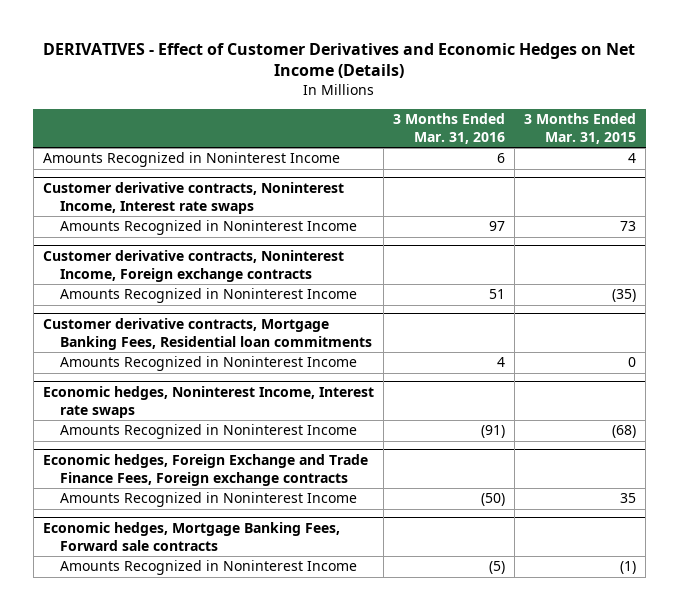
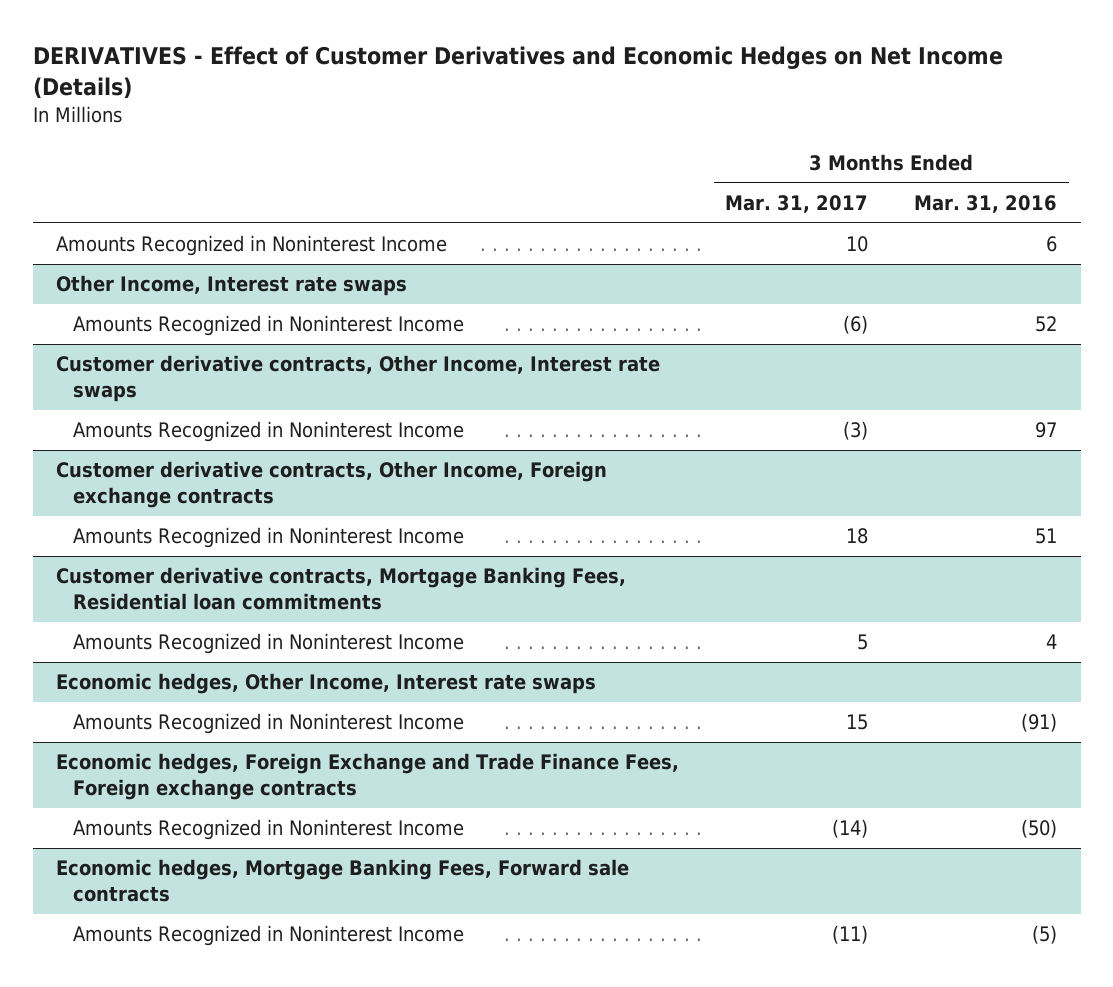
[523,113,636,144] 3 Months Ended Mar. 31, 2015 -> none
none -> [725,194,869,213] Mar. 31, 2017
none -> [56,275,408,297] Other Income, Interest rate swaps
none -> [73,315,465,337] Amounts Recognized in Noninterest Income
[42,182,344,214] Customer derivative contracts, Noninterest Income, Interest rate swaps -> [56,355,661,403] Customer derivative contracts, Other Income, Interest rate swaps
[42,250,344,282] Customer derivative contracts, Noninterest Income, Foreign exchange contracts -> [56,461,608,509] Customer derivative contracts, Other Income, Foreign exchange contracts
[42,386,374,418] Economic hedges, Noninterest Income, Interest rate swaps -> [56,673,597,695] Economic hedges, Other Income, Interest rate swaps

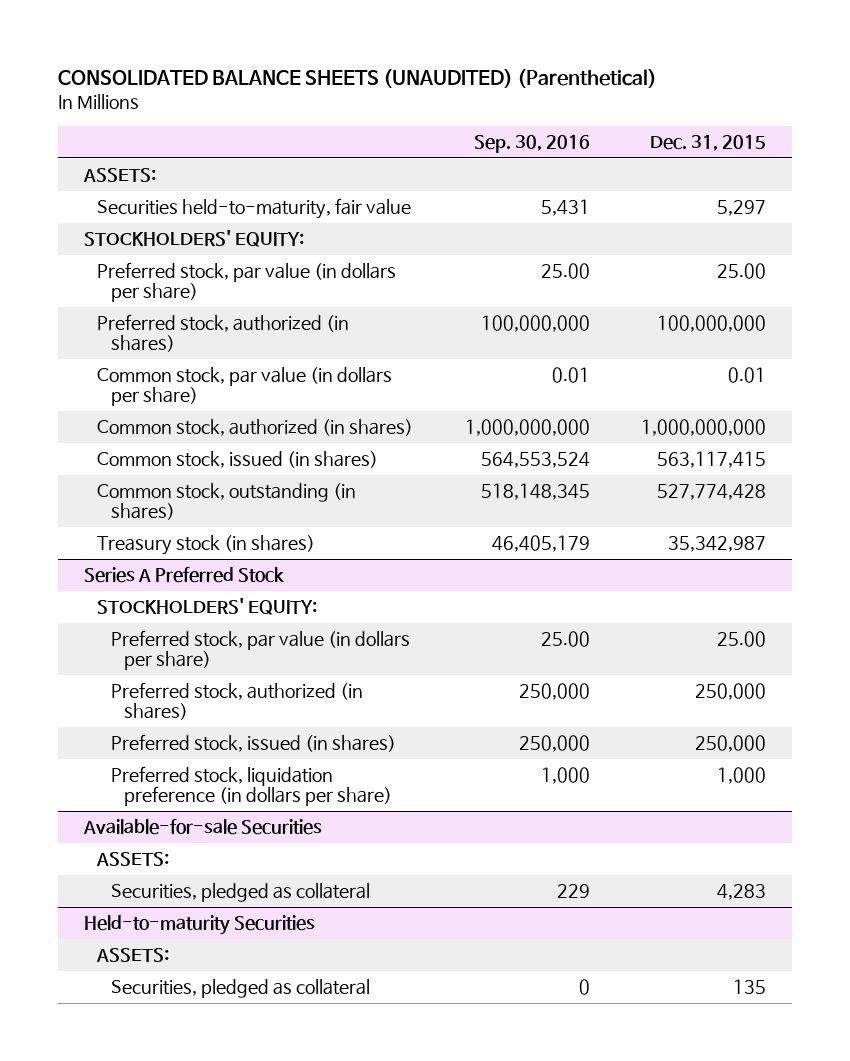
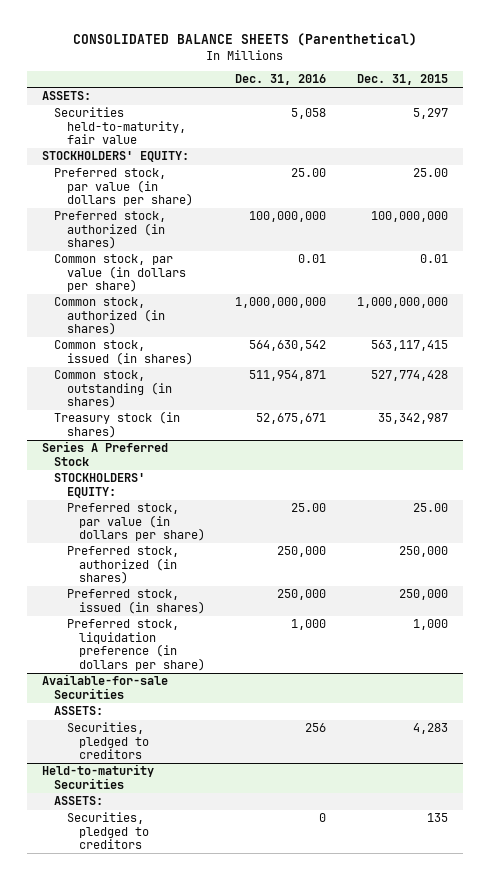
[57,68,657,88] CONSOLIDATED BALANCE SHEETS (UNAUDITED) (Parenthetical) -> [72,33,417,47] CONSOLIDATED BALANCE SHEETS (Parenthetical)
[473,134,590,153] Sep. 30, 2016 -> none
none -> [235,74,327,86] Dec. 31, 2016
[110,883,370,903] Securities, pledged as collateral -> [66,722,149,760] Securities, pledged to creditors
[110,979,370,999] Securities, pledged as collateral -> [66,812,149,850] Securities, pledged to creditors

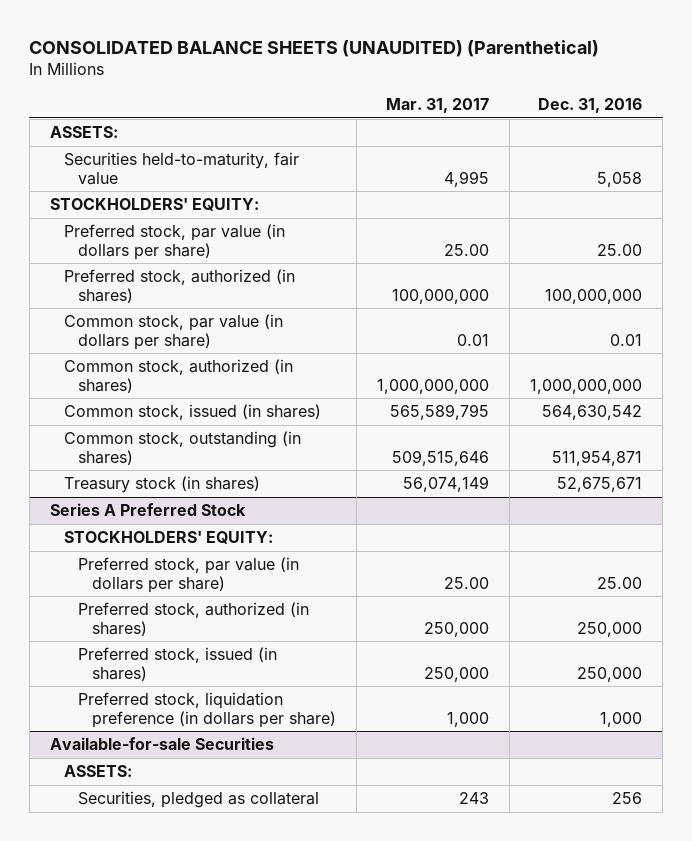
[72,33,417,47] CONSOLIDATED BALANCE SHEETS (Parenthetical) -> [29,39,600,57] CONSOLIDATED BALANCE SHEETS (UNAUDITED) (Parenthetical)
[356,74,448,86] Dec. 31, 2015 -> none
none -> [385,98,489,114] Mar. 31, 2017
[41,764,154,789] Held-to-maturity Securities -> none
[54,796,104,806] ASSETS: -> none
[66,812,149,850] Securities, pledged to creditors -> none
[66,722,149,760] Securities, pledged to creditors -> [77,791,319,809] Securities, pledged as collateral

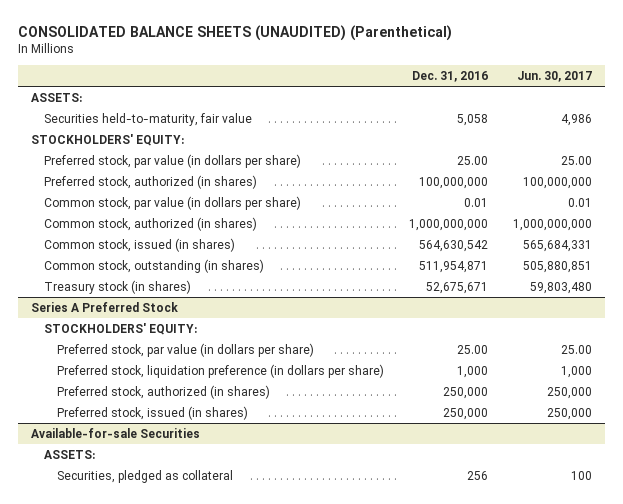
[385,98,489,114] Mar. 31, 2017 -> none
none -> [517,70,593,82] Jun. 30, 2017
[77,692,336,728] Preferred stock, liquidation preference (in dollars per share) -> [56,363,384,378] Preferred stock, liquidation preference (in dollars per share)

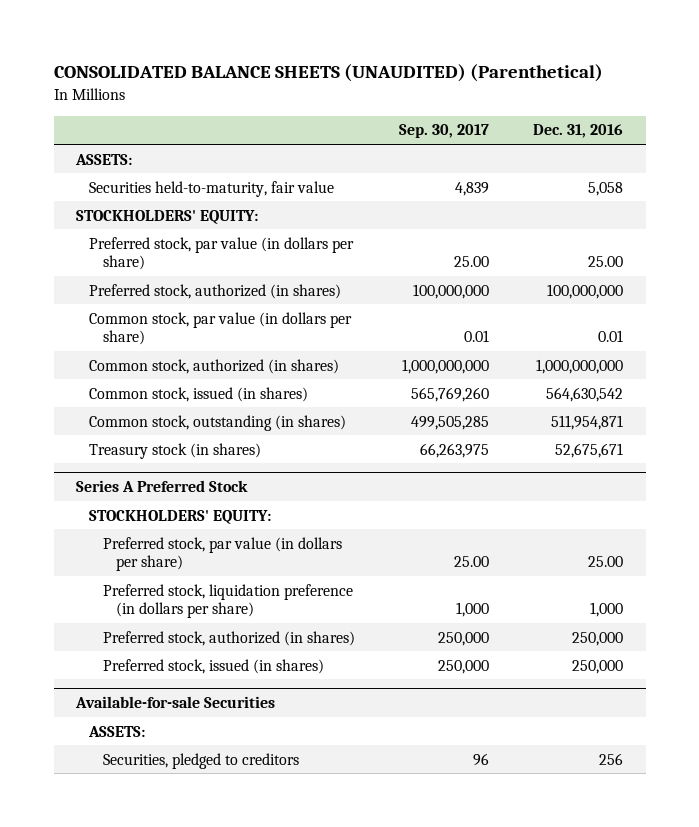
[517,70,593,82] Jun. 30, 2017 -> none
none -> [399,124,490,139] Sep. 30, 2017
[56,469,233,483] Securities, pledged as collateral -> [102,752,299,769] Securities, pledged to creditors

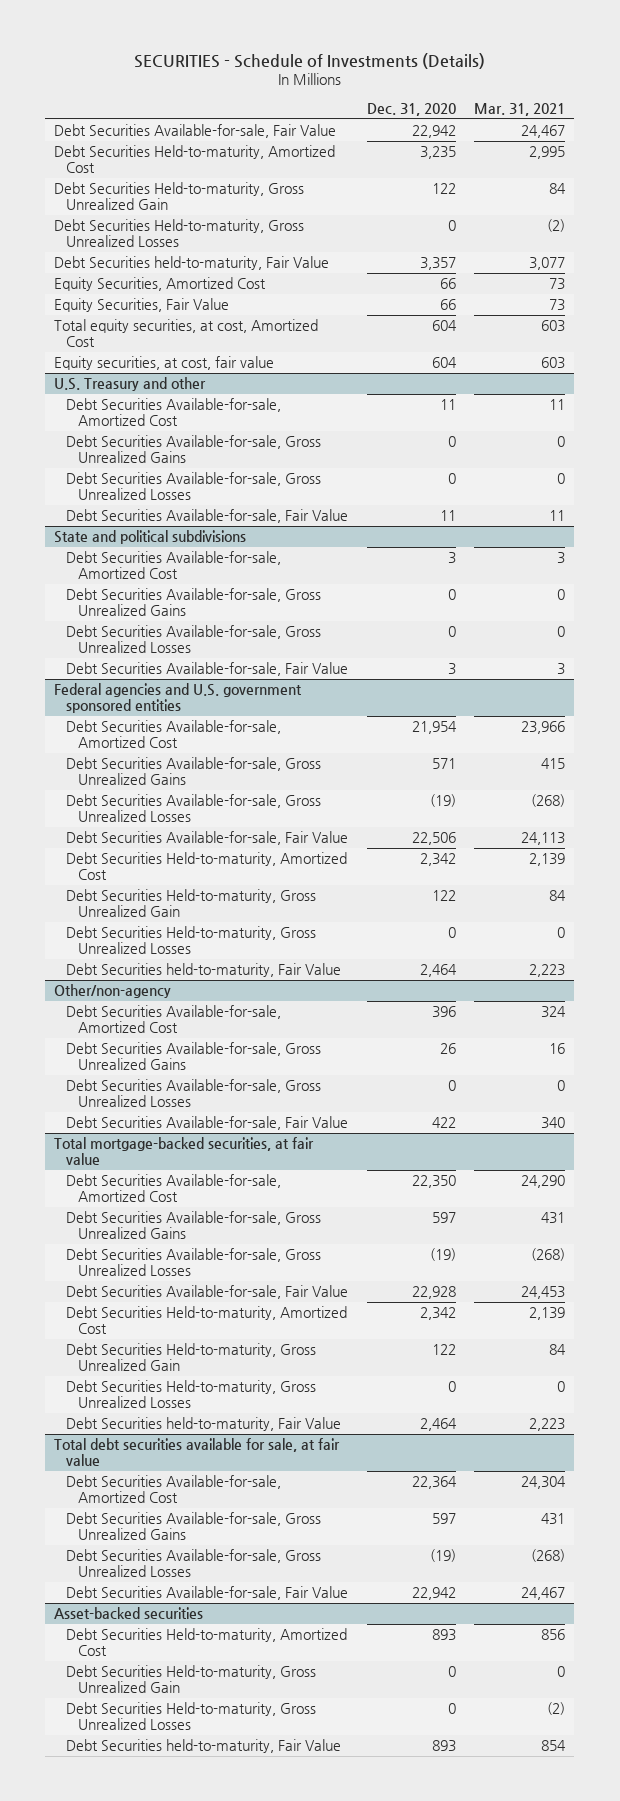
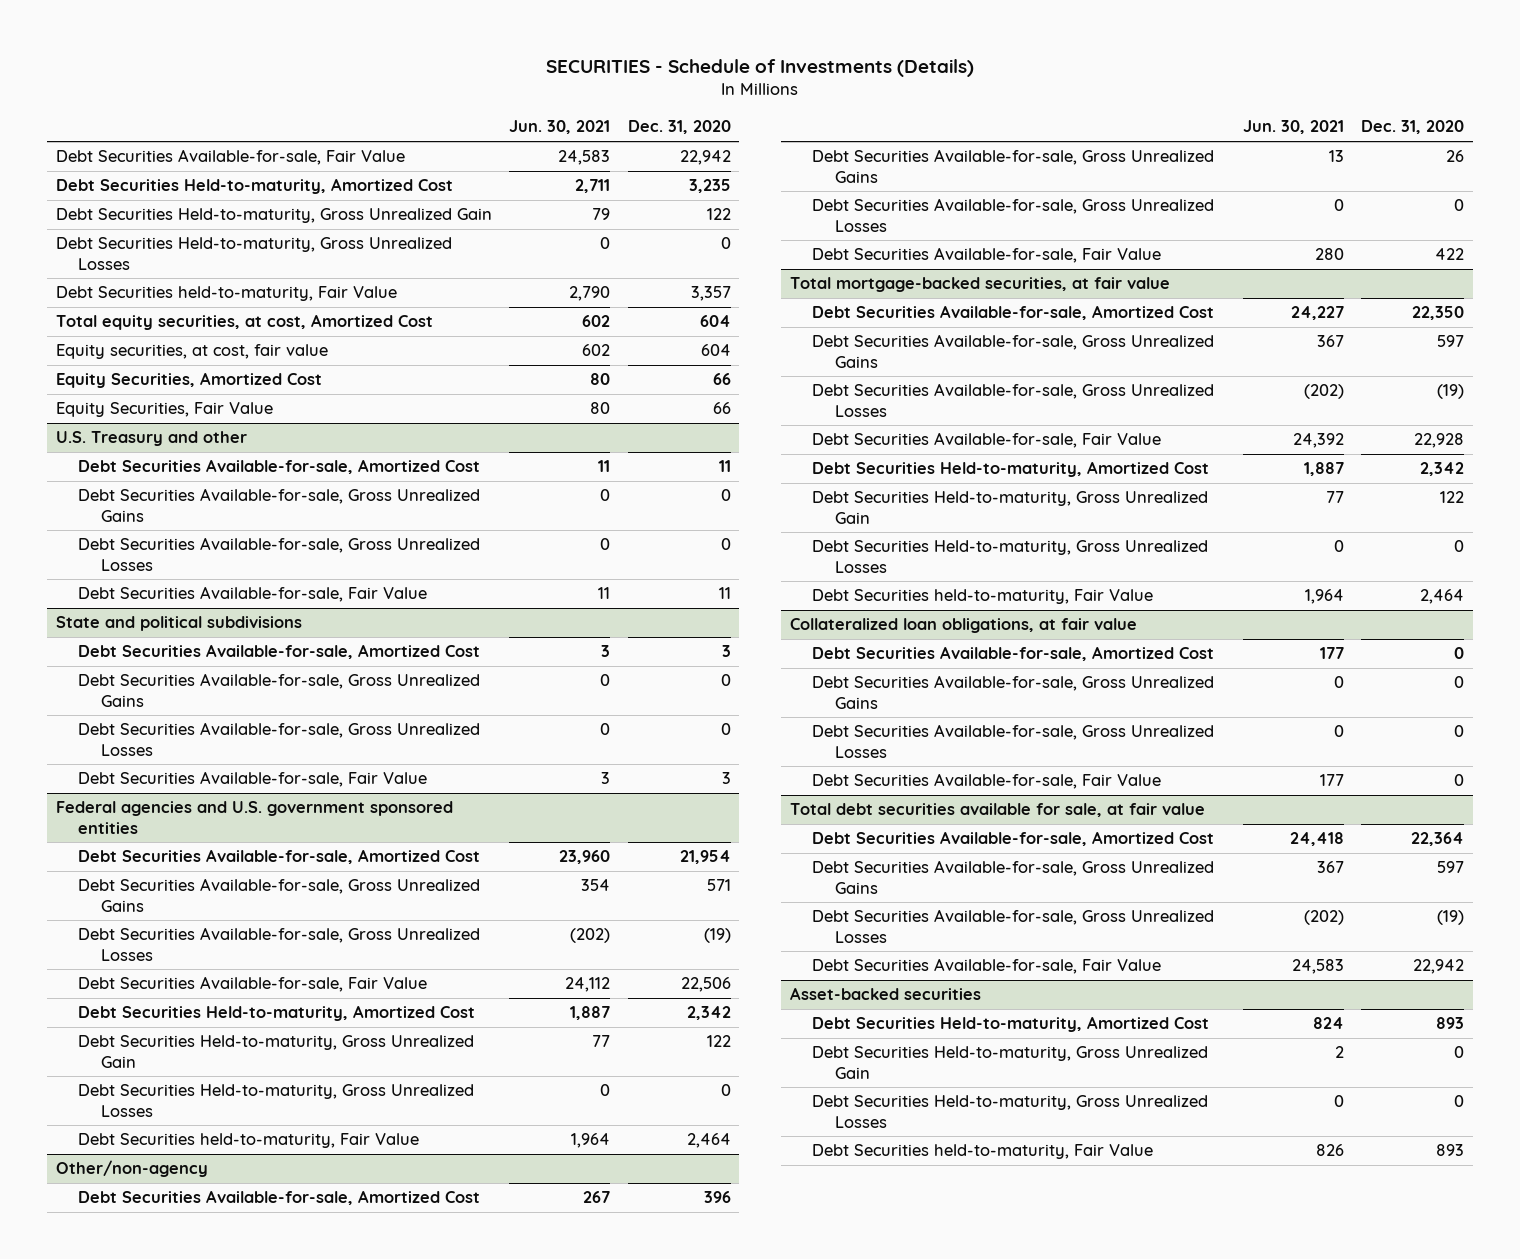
[474,102,566,116] Mar. 31, 2021 -> none
none -> [509,120,611,135] Jun. 30, 2021
[54,277,267,292] Equity Securities, Amortized Cost -> [55,372,322,389] Equity Securities, Amortized Cost
[54,298,230,313] Equity Securities, Fair Value -> [55,402,273,418] Equity Securities, Fair Value
none -> [789,618,1137,634] Collateralized loan obligations, at fair value
none -> [812,646,1215,662] Debt Securities Available-for-sale, Amortized Cost
none -> [812,675,1215,709] Debt Securities Available-for-sale, Gross Unrealized Gains
none -> [812,724,1215,758] Debt Securities Available-for-sale, Gross Unrealized Losses
none -> [812,773,1162,790] Debt Securities Available-for-sale, Fair Value

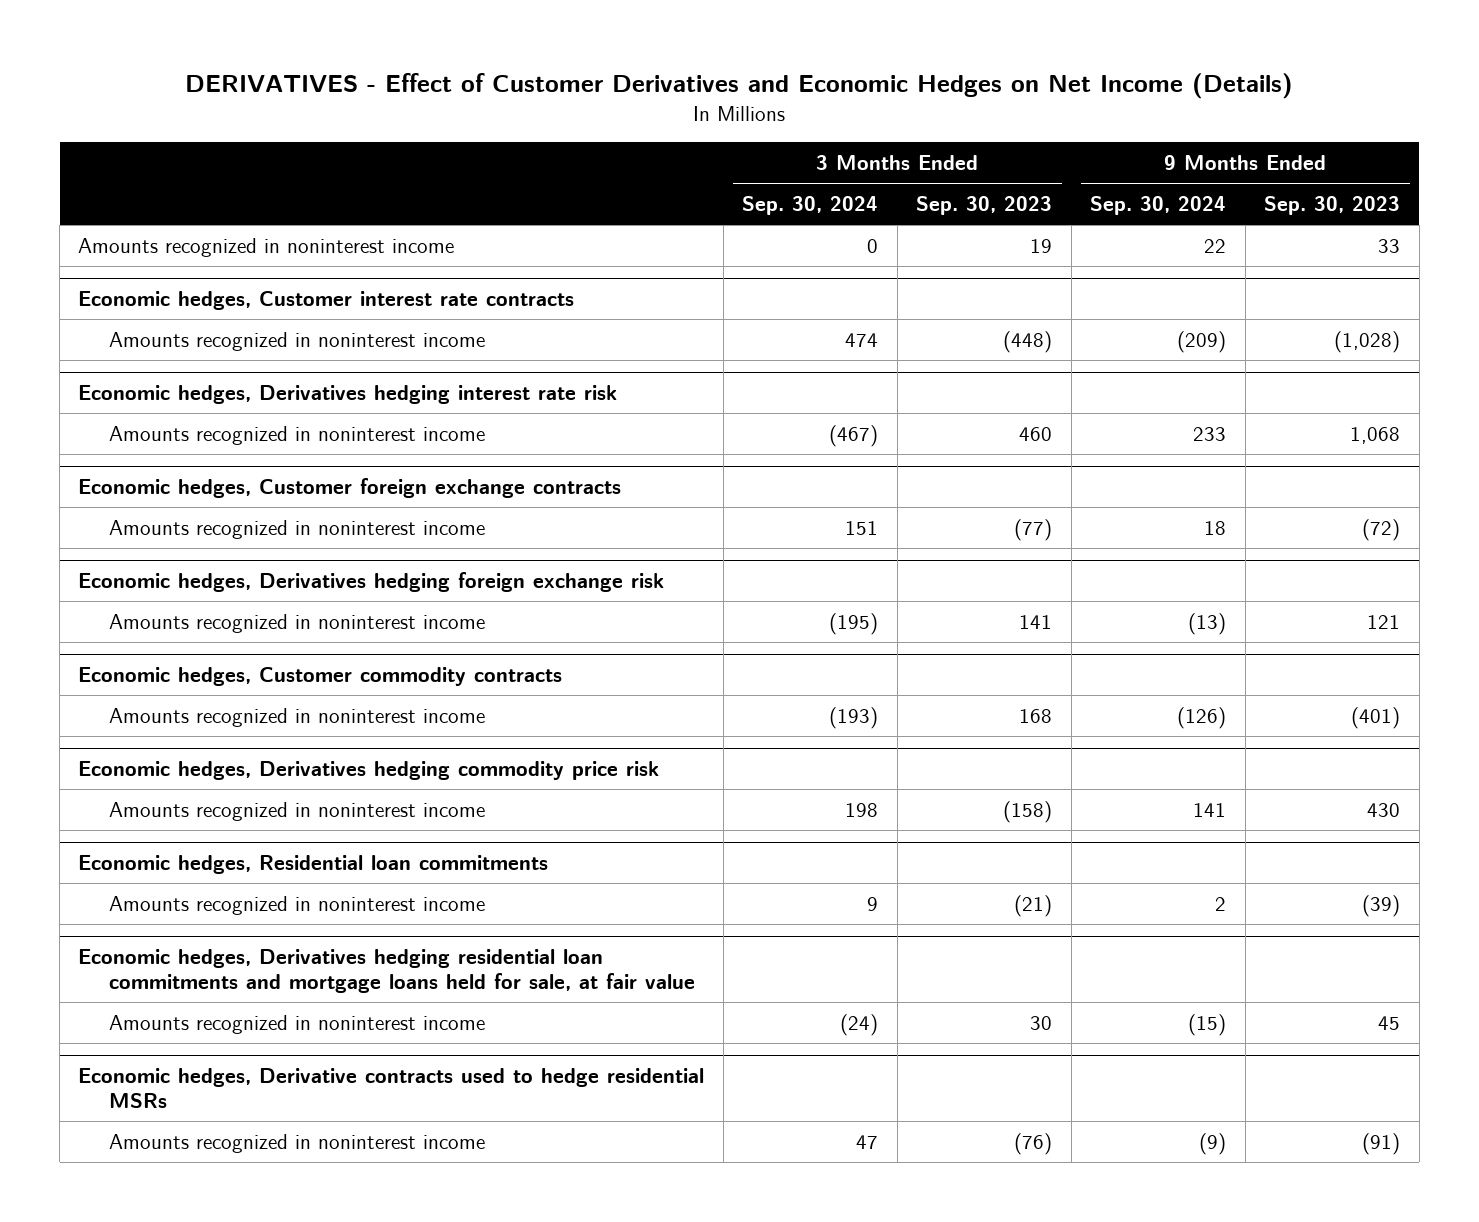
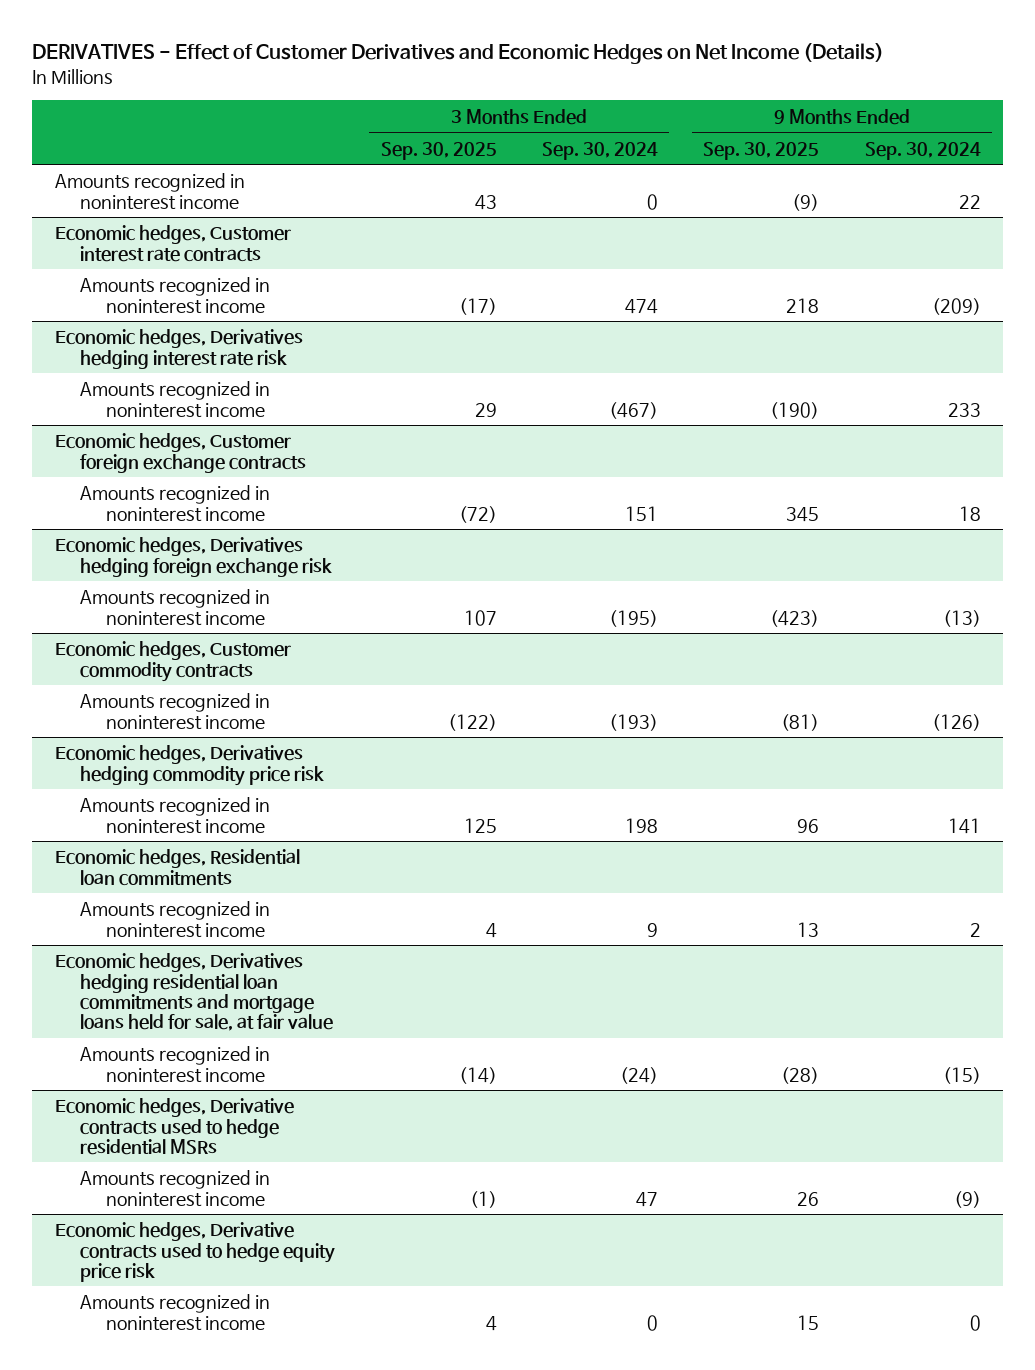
[916,196,1053,216] Sep. 30, 2023 -> none
[1264,196,1401,216] Sep. 30, 2023 -> none
none -> [380,141,497,160] Sep. 30, 2025
none -> [703,141,820,160] Sep. 30, 2025
none -> [54,1222,336,1282] Economic hedges, Derivative contracts used to hedge equity price risk
none -> [80,1294,271,1331] Amounts recognized in noninterest income

